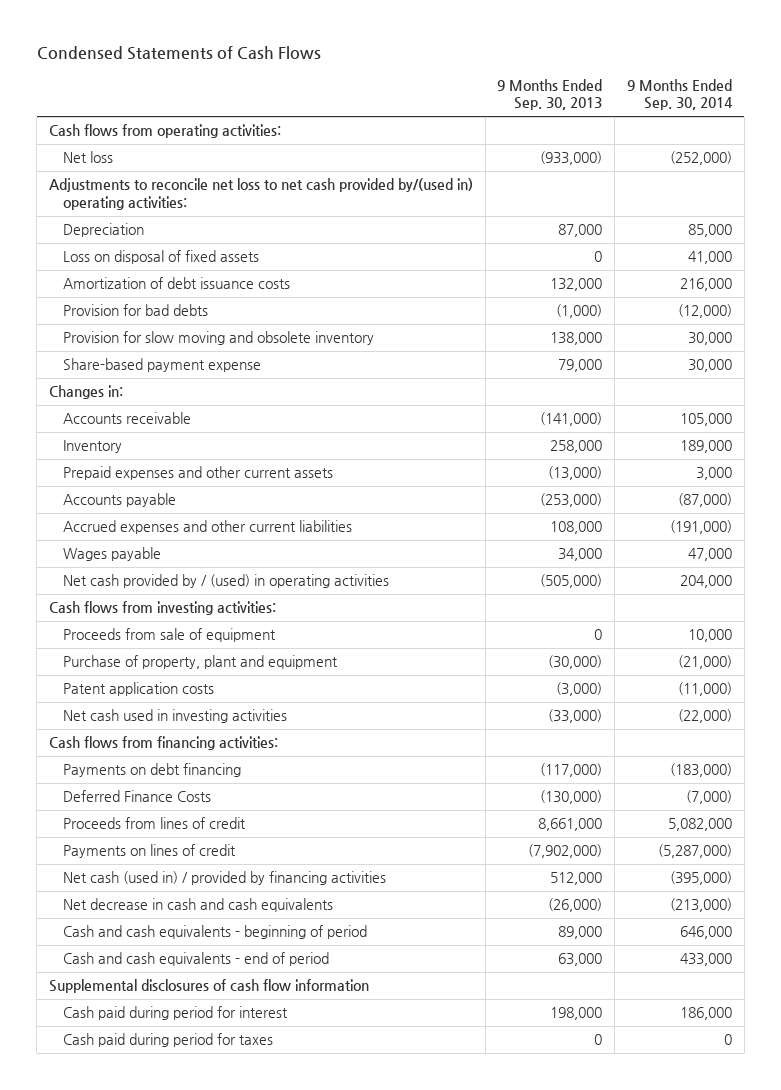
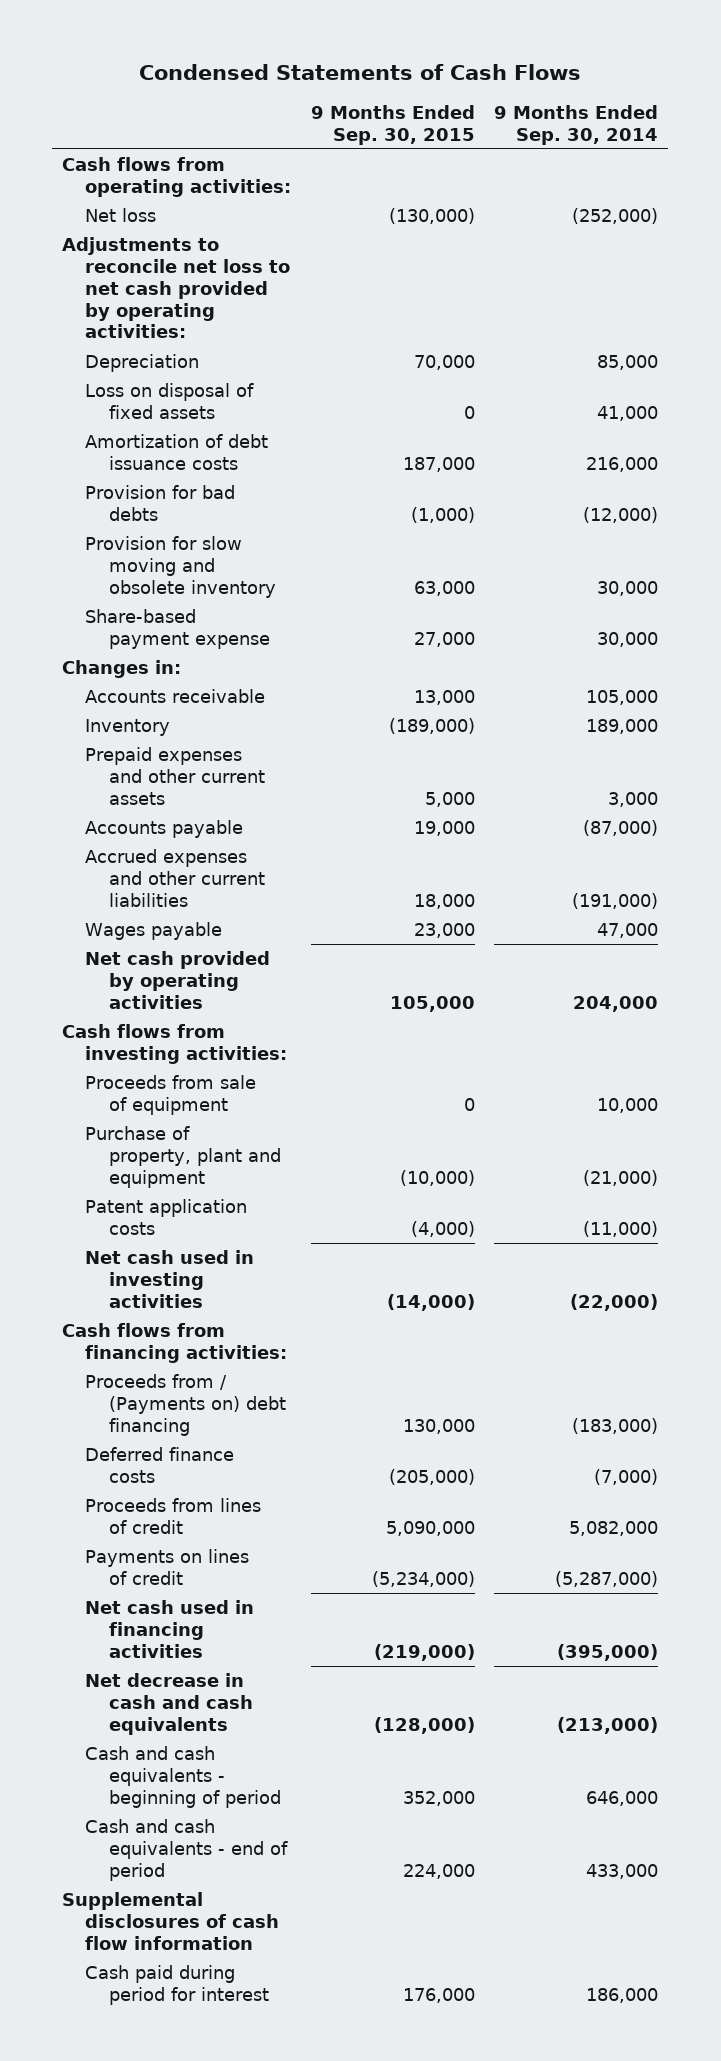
[497,78,603,111] 9 Months Ended Sep. 30, 2013 -> none
none -> [310,104,475,145] 9 Months Ended Sep. 30, 2015
[48,178,473,211] Adjustments to reconcile net loss to net cash provided by/(used in) operating activities: -> [62,237,291,339] Adjustments to reconcile net loss to net cash provided by operating activities:
[63,574,390,589] Net cash provided by / (used) in operating activities -> [85,951,271,1009] Net cash provided by operating activities
[63,763,242,778] Payments on debt financing -> [85,1374,286,1436] Proceeds from / (Payments on) debt financing
[63,790,212,803] Deferred Finance Costs -> [85,1447,235,1483] Deferred finance costs
[63,871,387,886] Net cash (used in) / provided by financing activities -> [85,1600,255,1658] Net cash used in financing activities
[63,1033,274,1048] Cash paid during period for taxes -> none

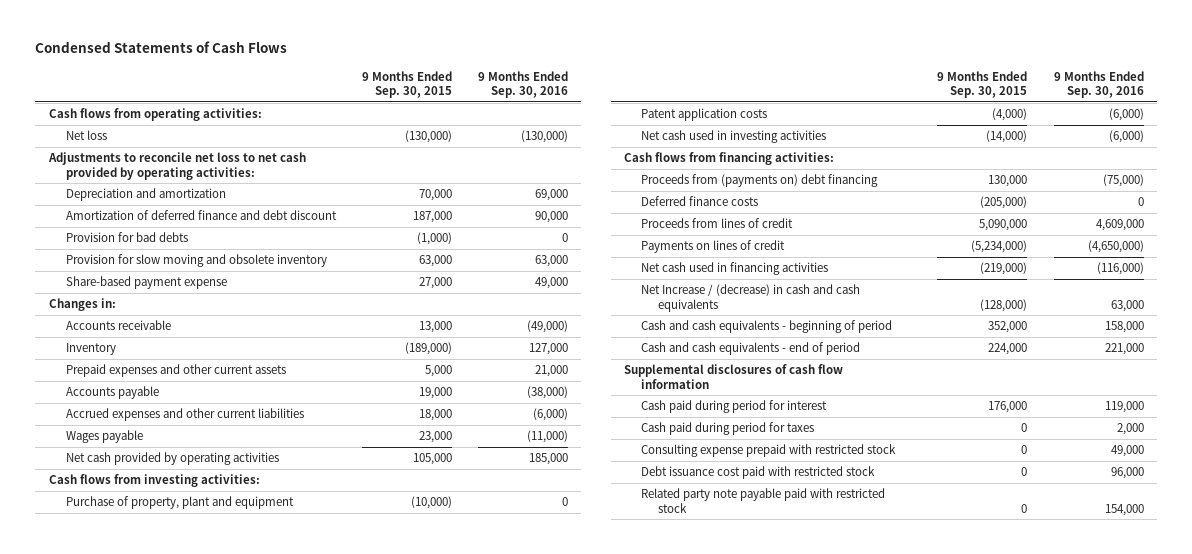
[494,104,659,145] 9 Months Ended Sep. 30, 2014 -> none
none -> [478,70,569,98] 9 Months Ended Sep. 30, 2016
[85,383,255,419] Loss on disposal of fixed assets -> none
[85,354,200,373] Depreciation -> [65,188,226,202] Depreciation and amortization
[85,434,269,470] Amortization of debt issuance costs -> [65,210,337,221] Amortization of deferred finance and debt discount
[85,1075,257,1115] Proceeds from sale of equipment -> none
[85,1374,286,1436] Proceeds from / (Payments on) debt financing -> [640,174,878,188] Proceeds from (payments on) debt financing
[85,1673,253,1735] Net decrease in cash and cash equivalents -> [640,284,860,312] Net Increase / (decrease) in cash and cash equivalents
none -> [640,422,814,436] Cash paid during period for taxes
none -> [640,444,896,458] Consulting expense prepaid with restricted stock
none -> [640,466,875,480] Debt issuance cost paid with restricted stock
none -> [640,488,885,513] Related party note payable paid with restricted stock

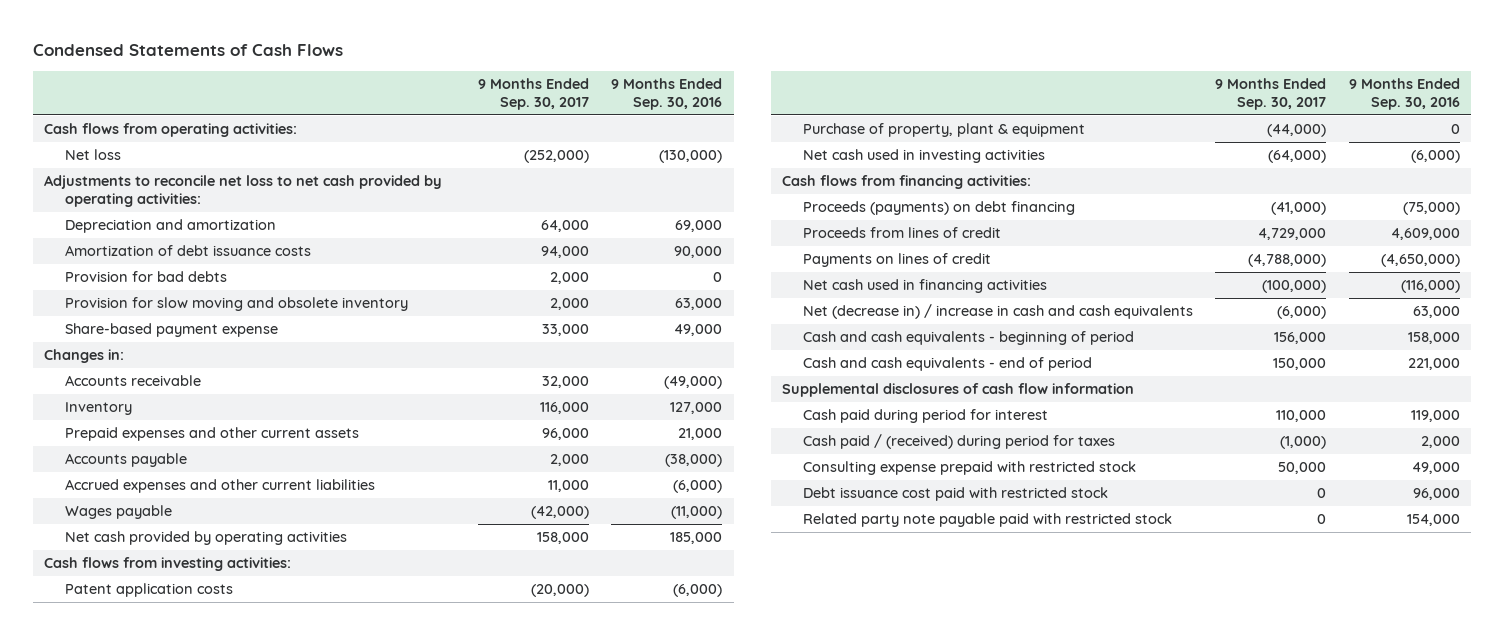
[361,70,452,98] 9 Months Ended Sep. 30, 2015 -> none
none -> [477,77,589,111] 9 Months Ended Sep. 30, 2017
[65,210,337,221] Amortization of deferred finance and debt discount -> [65,245,312,257] Amortization of debt issuance costs
[65,496,294,510] Purchase of property, plant and equipment -> none
none -> [802,123,1085,138] Purchase of property, plant & equipment
[640,196,758,207] Deferred finance costs -> none
[640,174,878,188] Proceeds from (payments on) debt financing -> [802,201,1075,216] Proceeds (payments) on debt financing
[640,284,860,312] Net Increase / (decrease) in cash and cash equivalents -> [802,304,1193,320] Net (decrease in) / increase in cash and cash equivalents
[640,422,814,436] Cash paid during period for taxes -> [802,434,1115,450] Cash paid / (received) during period for taxes

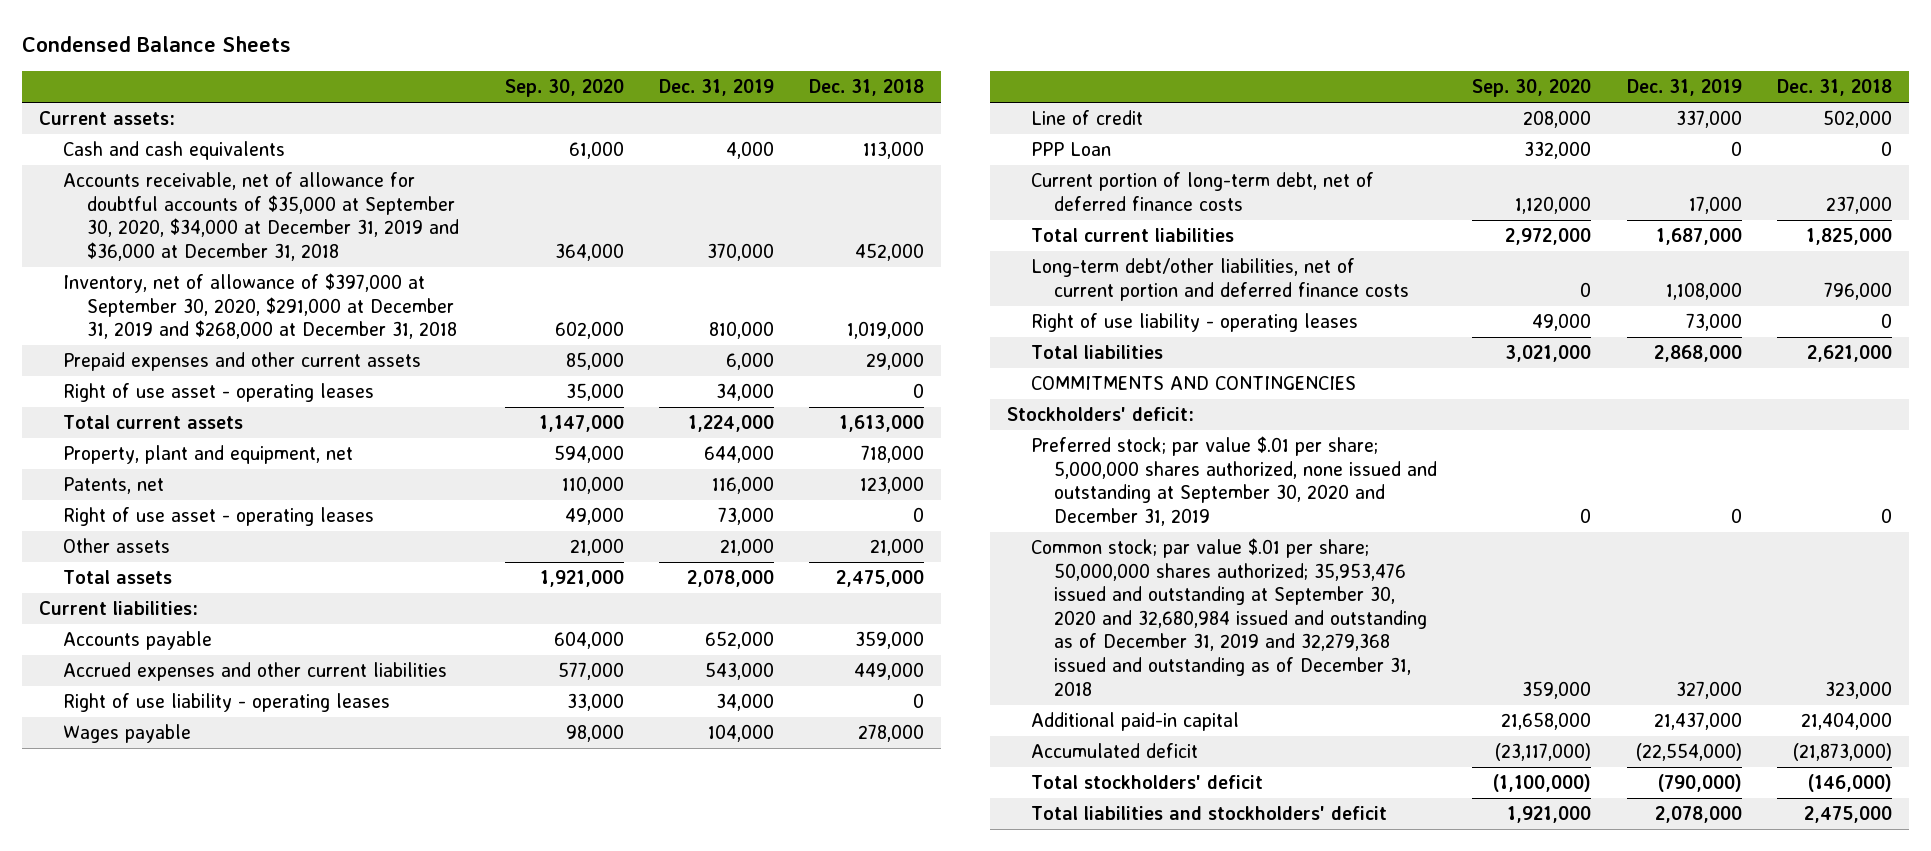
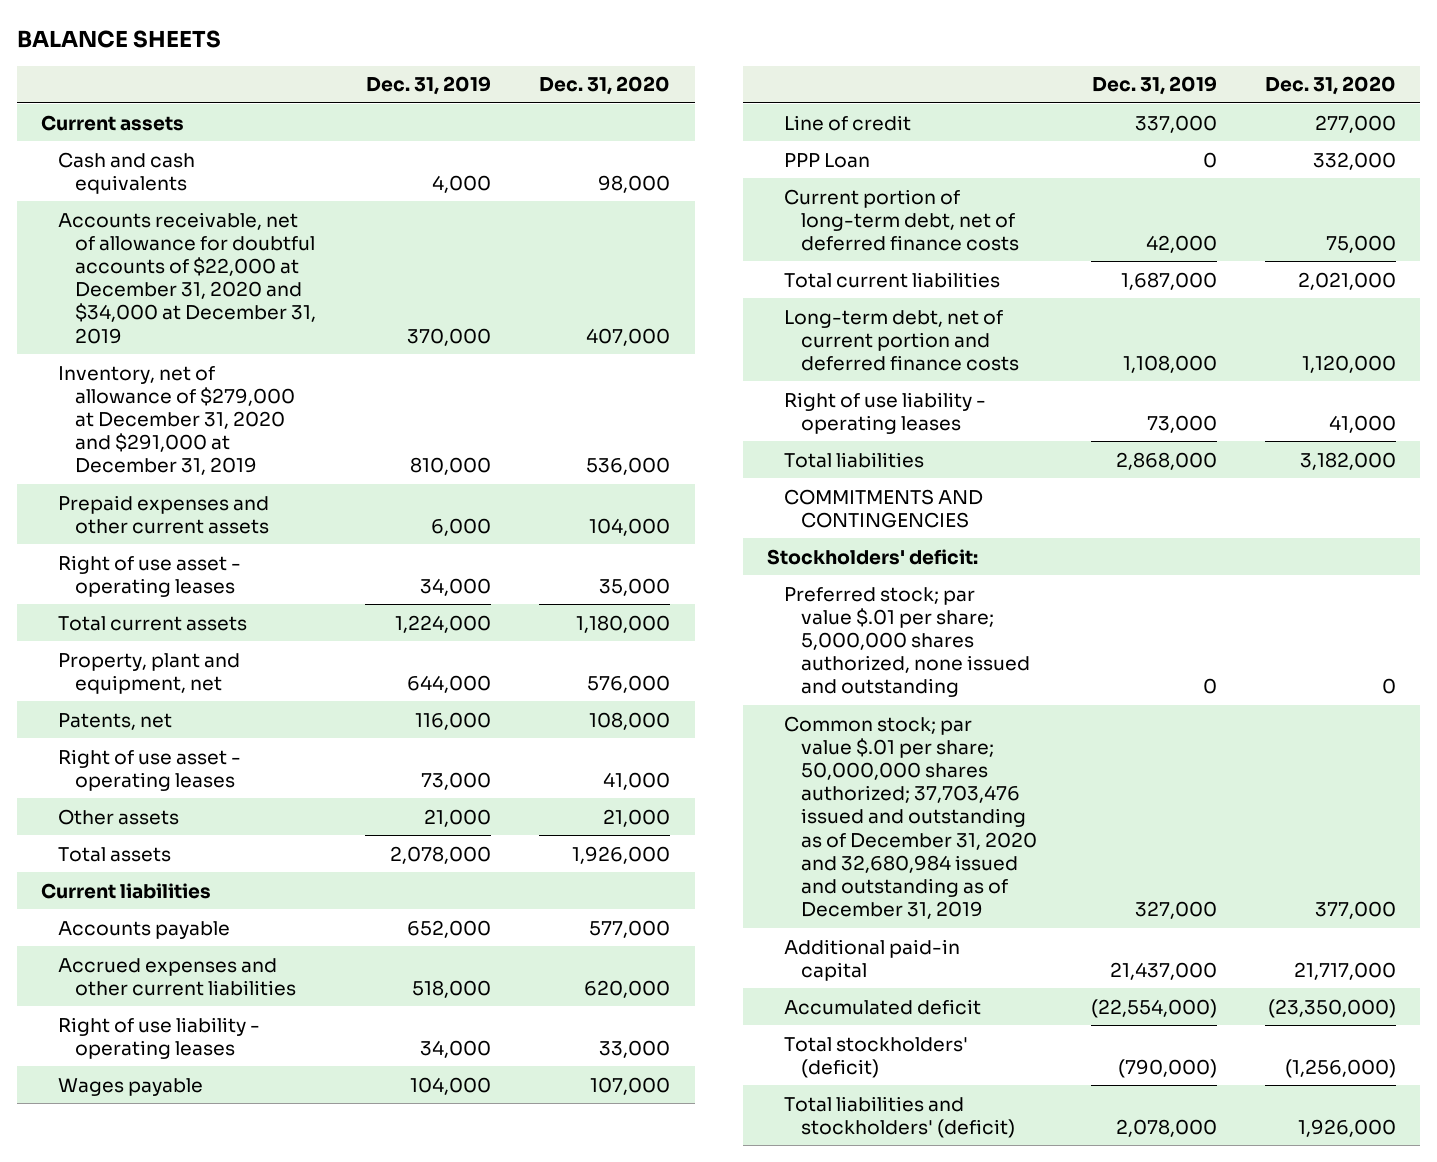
[21,35,291,52] Condensed Balance Sheets -> [16,29,221,48] BALANCE SHEETS
[504,79,624,98] Sep. 30, 2020 -> none
[808,79,924,97] Dec. 31, 2018 -> none
none -> [539,76,671,96] Dec. 31, 2020
[39,111,176,126] Current assets: -> [41,114,185,131] Current assets
[62,172,459,261] Accounts receivable, net of allowance for doubtful accounts of $35,000 at September 30, 2020, $34,000 at December 31, 2019 and $36,000 at December 31, 2018 -> [58,211,317,344] Accounts receivable, net of allowance for doubtful accounts of $22,000 at December 31, 2020 and $34,000 at December 31, 2019
[62,273,457,340] Inventory, net of allowance of $397,000 at September 30, 2020, $291,000 at December 31, 2019 and $268,000 at December 31, 2018 -> [58,365,296,476] Inventory, net of allowance of $279,000 at December 31, 2020 and $291,000 at December 31, 2019
[39,601,199,616] Current liabilities: -> [41,882,212,899] Current liabilities
[704,662,774,681] 543,000 -> [411,979,491,998] 518,000
[1688,195,1742,214] 17,000 -> [1145,234,1217,253] 42,000
[1030,258,1410,301] Long-term debt/other liabilities, net of current portion and deferred finance costs -> [784,309,1020,371] Long-term debt, net of current portion and deferred finance costs
[1030,436,1438,526] Preferred stock; par value $.01 per share; 5,000,000 shares authorized, none issued and outstanding at September 30, 2020 and December 31, 2019 -> [784,586,1031,698] Preferred stock; par value $.01 per share; 5,000,000 shares authorized, none issued and outstanding
[1030,538,1428,696] Common stock; par value $.01 per share; 50,000,000 shares authorized; 35,953,476 issued and outstanding at September 30, 2020 and 32,680,984 issued and outstanding as of December 31, 2019 and 32,279,368 issued and outstanding as of December 31, 2018 -> [784,715,1038,920] Common stock; par value $.01 per share; 50,000,000 shares authorized; 37,703,476 issued and outstanding as of December 31, 2020 and 32,680,984 issued and outstanding as of December 31, 2019
[1030,775,1263,790] Total stockholders' deficit -> [784,1036,969,1078] Total stockholders' (deficit)
[1030,806,1387,821] Total liabilities and stockholders' deficit -> [784,1095,1016,1138] Total liabilities and stockholders' (deficit)

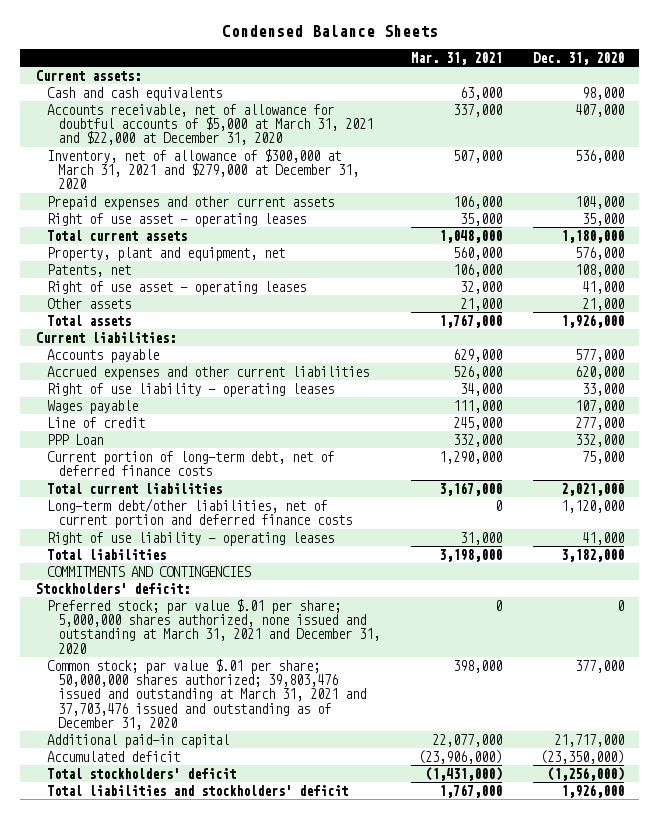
[16,29,221,48] BALANCE SHEETS -> [221,25,438,38] Condensed Balance Sheets
[365,76,491,96] Dec. 31, 2019 -> none
none -> [410,51,502,65] Mar. 31, 2021
[41,114,185,131] Current assets -> [35,69,141,81] Current assets:
[58,211,317,344] Accounts receivable, net of allowance for doubtful accounts of $22,000 at December 31, 2020 and $34,000 at December 31, 2019 -> [46,103,373,146] Accounts receivable, net of allowance for doubtful accounts of $5,000 at March 31, 2021 and $22,000 at December 31, 2020
[58,365,296,476] Inventory, net of allowance of $279,000 at December 31, 2020 and $291,000 at December 31, 2019 -> [46,148,359,190] Inventory, net of allowance of $300,000 at March 31, 2021 and $279,000 at December 31, 2020
[41,882,212,899] Current liabilities -> [35,331,176,343] Current liabilities:
[784,309,1020,371] Long-term debt, net of current portion and deferred finance costs -> [46,497,352,529] Long-term debt/other liabilities, net of current portion and deferred finance costs
[784,586,1031,698] Preferred stock; par value $.01 per share; 5,000,000 shares authorized, none issued and outstanding -> [46,598,380,654] Preferred stock; par value $.01 per share; 5,000,000 shares authorized, none issued and outstanding at March 31, 2021 and December 31, 2020
[784,715,1038,920] Common stock; par value $.01 per share; 50,000,000 shares authorized; 37,703,476 issued and outstanding as of December 31, 2020 and 32,680,984 issued and outstanding as of December 31, 2019 -> [46,658,366,730] Common stock; par value $.01 per share; 50,000,000 shares authorized; 39,803,476 issued and outstanding at March 31, 2021 and 37,703,476 issued and outstanding as of December 31, 2020
[784,1036,969,1078] Total stockholders' (deficit) -> [46,767,236,779] Total stockholders' deficit
[784,1095,1016,1138] Total liabilities and stockholders' (deficit) -> [46,784,348,796] Total liabilities and stockholders' deficit

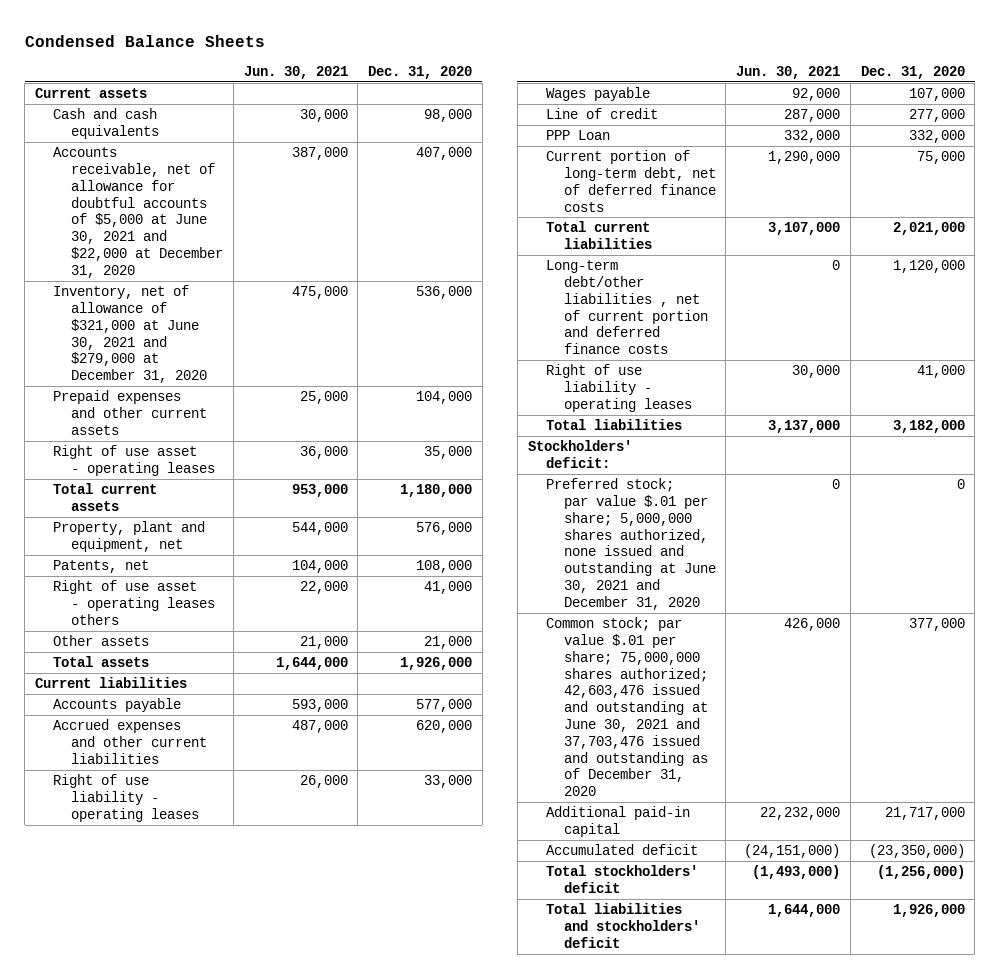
[410,51,502,65] Mar. 31, 2021 -> none
none -> [243,65,348,79] Jun. 30, 2021
[35,69,141,81] Current assets: -> [35,88,148,99] Current assets
[46,103,373,146] Accounts receivable, net of allowance for doubtful accounts of $5,000 at March 31, 2021 and $22,000 at December 31, 2020 -> [53,147,224,278] Accounts receivable, net of allowance for doubtful accounts of $5,000 at June 30, 2021 and $22,000 at December 31, 2020
[46,148,359,190] Inventory, net of allowance of $300,000 at March 31, 2021 and $279,000 at December 31, 2020 -> [53,285,208,384] Inventory, net of allowance of $321,000 at June 30, 2021 and $279,000 at December 31, 2020
[46,280,306,295] Right of use asset - operating leases -> [53,580,216,625] Right of use asset - operating leases others
[35,331,176,343] Current liabilities: -> [35,677,188,689] Current liabilities
[46,497,352,529] Long-term debt/other liabilities, net of current portion and deferred finance costs -> [545,260,708,355] Long-term debt/other liabilities , net of current portion and deferred finance costs
[46,565,251,577] COMMITMENTS AND CONTINGENCIES -> none
[46,598,380,654] Preferred stock; par value $.01 per share; 5,000,000 shares authorized, none issued and outstanding at March 31, 2021 and December 31, 2020 -> [545,478,716,610] Preferred stock; par value $.01 per share; 5,000,000 shares authorized, none issued and outstanding at June 30, 2021 and December 31, 2020
[46,658,366,730] Common stock; par value $.01 per share; 50,000,000 shares authorized; 39,803,476 issued and outstanding at March 31, 2021 and 37,703,476 issued and outstanding as of December 31, 2020 -> [545,617,708,797] Common stock; par value $.01 per share; 75,000,000 shares authorized; 42,603,476 issued and outstanding at June 30, 2021 and 37,703,476 issued and outstanding as of December 31, 2020

